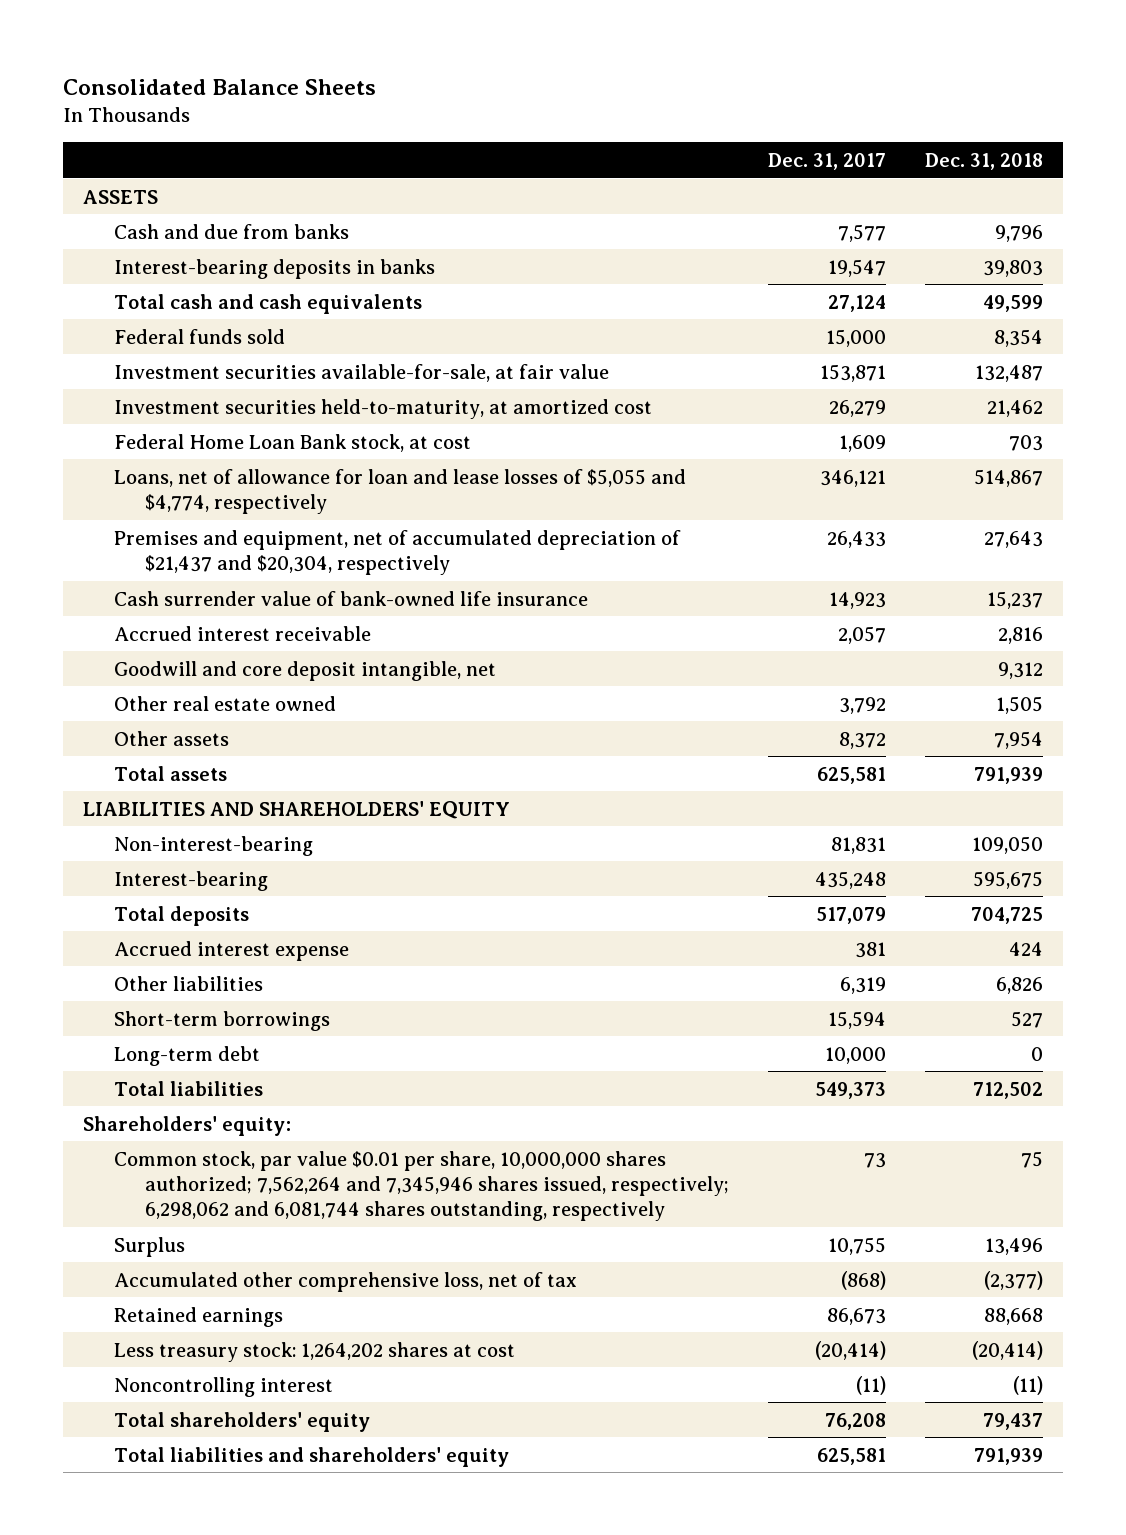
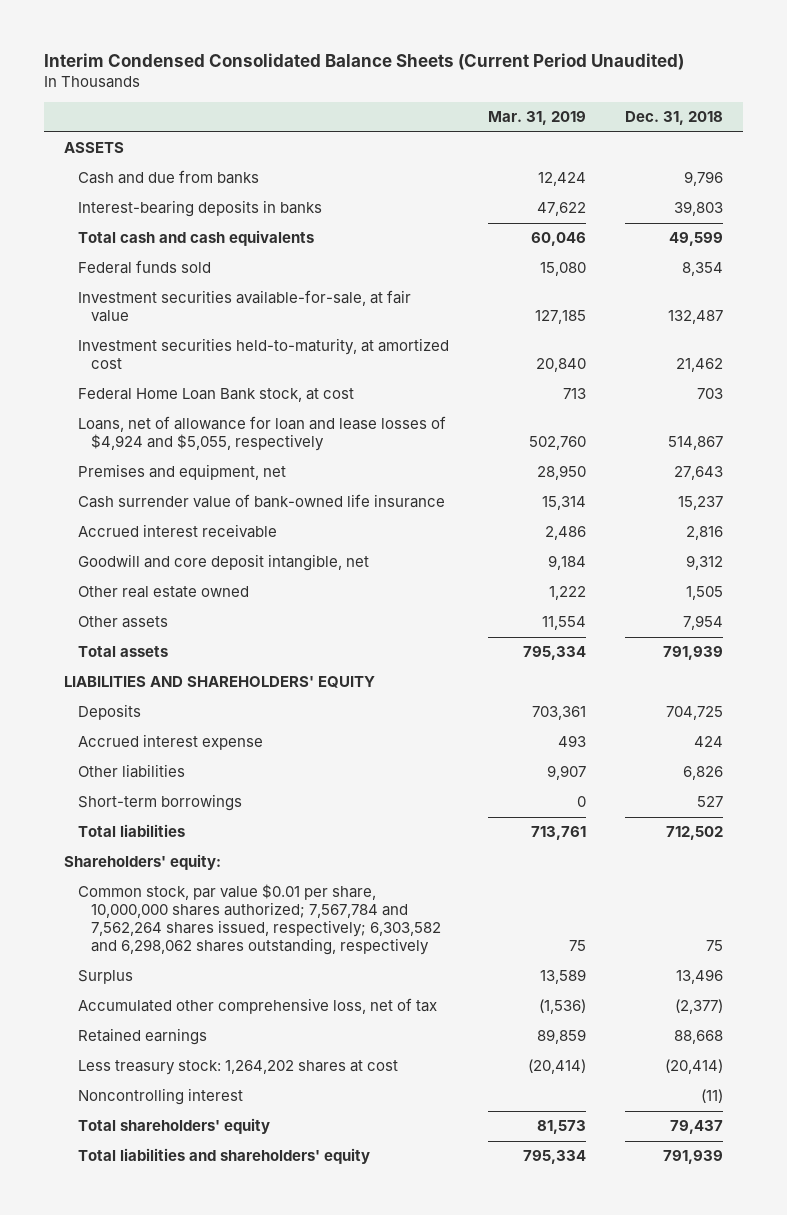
[63,78,377,95] Consolidated Balance Sheets -> [44,53,685,71] Interim Condensed Consolidated Balance Sheets (Current Period Unaudited)
[768,152,887,170] Dec. 31, 2017 -> none
none -> [487,111,586,126] Mar. 31, 2019
[113,468,686,514] Loans, net of allowance for loan and lease losses of $5,055 and $4,774, respectively -> [77,416,446,452] Loans, net of allowance for loan and lease losses of $4,924 and $5,055, respectively
[113,529,681,575] Premises and equipment, net of accumulated depreciation of $21,437 and $20,304, respectively -> [77,464,286,481] Premises and equipment, net
[113,835,313,856] Non-interest-bearing -> none
[113,870,268,891] Interest-bearing -> none
[113,905,249,926] Total deposits -> [77,704,141,721] Deposits
[113,1045,260,1066] Long-term debt -> none
[113,1150,729,1222] Common stock, par value $0.01 per share, 10,000,000 shares authorized; 7,562,264 and 7,345,946 shares issued, respectively; 6,298,062 and 6,081,744 shares outstanding, respectively -> [77,884,442,956] Common stock, par value $0.01 per share, 10,000,000 shares authorized; 7,567,784 and 7,562,264 shares issued, respectively; 6,303,582 and 6,298,062 shares outstanding, respectively

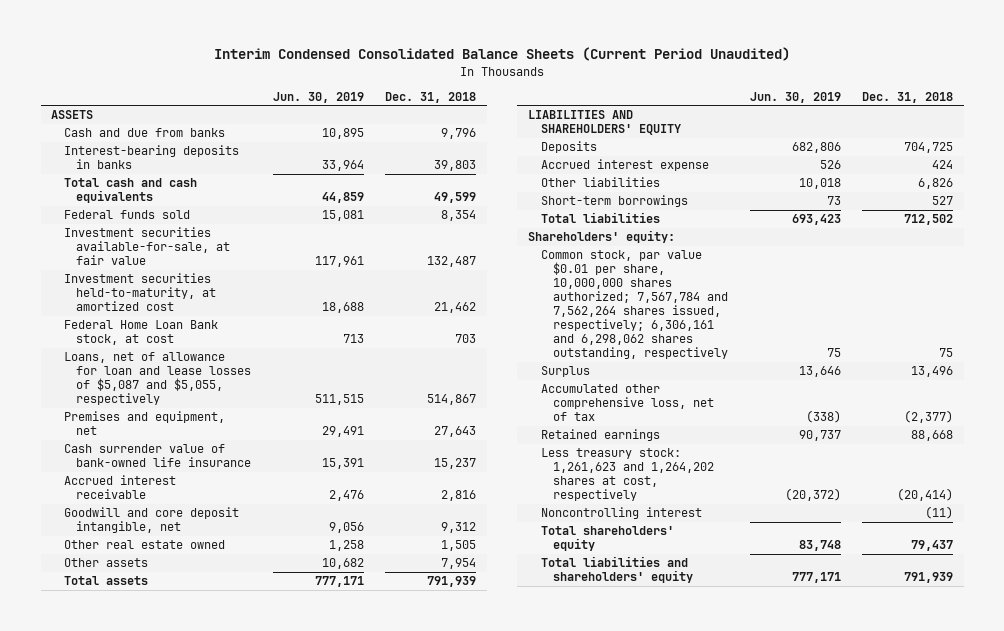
[487,111,586,126] Mar. 31, 2019 -> none
none -> [272,92,364,104] Jun. 30, 2019
[77,416,446,452] Loans, net of allowance for loan and lease losses of $4,924 and $5,055, respectively -> [63,352,252,406] Loans, net of allowance for loan and lease losses of $5,087 and $5,055, respectively
[77,884,442,956] Common stock, par value $0.01 per share, 10,000,000 shares authorized; 7,567,784 and 7,562,264 shares issued, respectively; 6,303,582 and 6,298,062 shares outstanding, respectively -> [540,250,729,360] Common stock, par value $0.01 per share, 10,000,000 shares authorized; 7,567,784 and 7,562,264 shares issued, respectively; 6,306,161 and 6,298,062 shares outstanding, respectively
[77,1060,398,1076] Less treasury stock: 1,264,202 shares at cost -> [540,448,715,502] Less treasury stock: 1,261,623 and 1,264,202 shares at cost, respectively

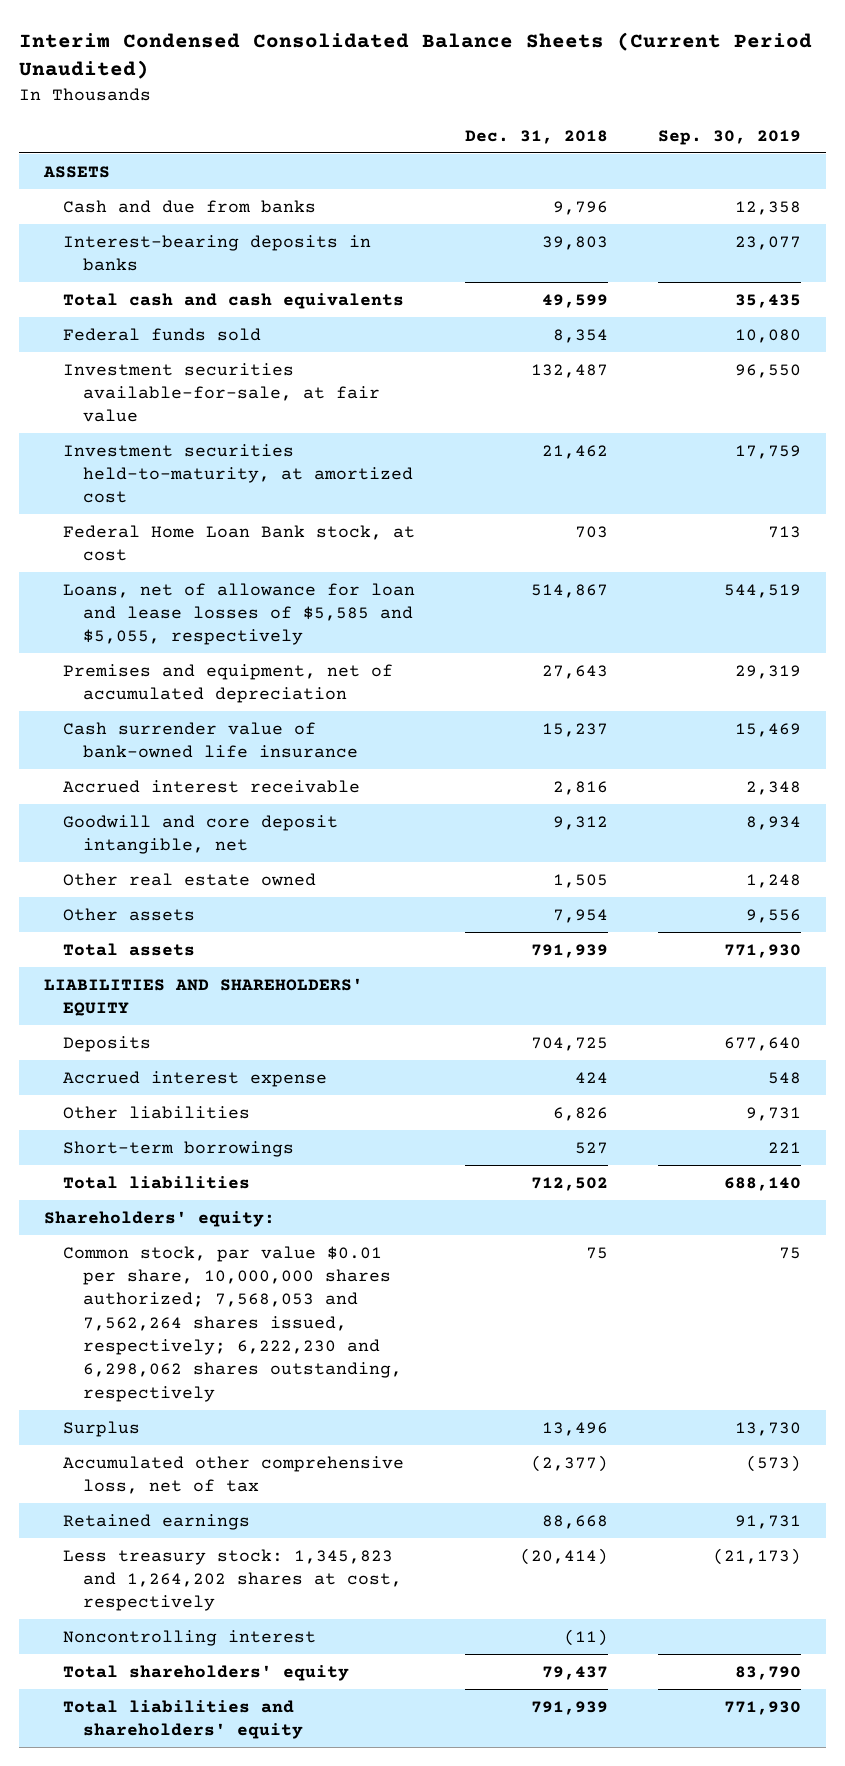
[272,92,364,104] Jun. 30, 2019 -> none
none -> [658,129,802,145] Sep. 30, 2019
[63,352,252,406] Loans, net of allowance for loan and lease losses of $5,087 and $5,055, respectively -> [63,582,416,646] Loans, net of allowance for loan and lease losses of $5,585 and $5,055, respectively
[63,411,225,436] Premises and equipment, net -> [63,663,394,703] Premises and equipment, net of accumulated depreciation
[540,250,729,360] Common stock, par value $0.01 per share, 10,000,000 shares authorized; 7,567,784 and 7,562,264 shares issued, respectively; 6,306,161 and 6,298,062 shares outstanding, respectively -> [63,1245,402,1402] Common stock, par value $0.01 per share, 10,000,000 shares authorized; 7,568,053 and 7,562,264 shares issued, respectively; 6,222,230 and 6,298,062 shares outstanding, respectively
[540,448,715,502] Less treasury stock: 1,261,623 and 1,264,202 shares at cost, respectively -> [63,1548,402,1612] Less treasury stock: 1,345,823 and 1,264,202 shares at cost, respectively

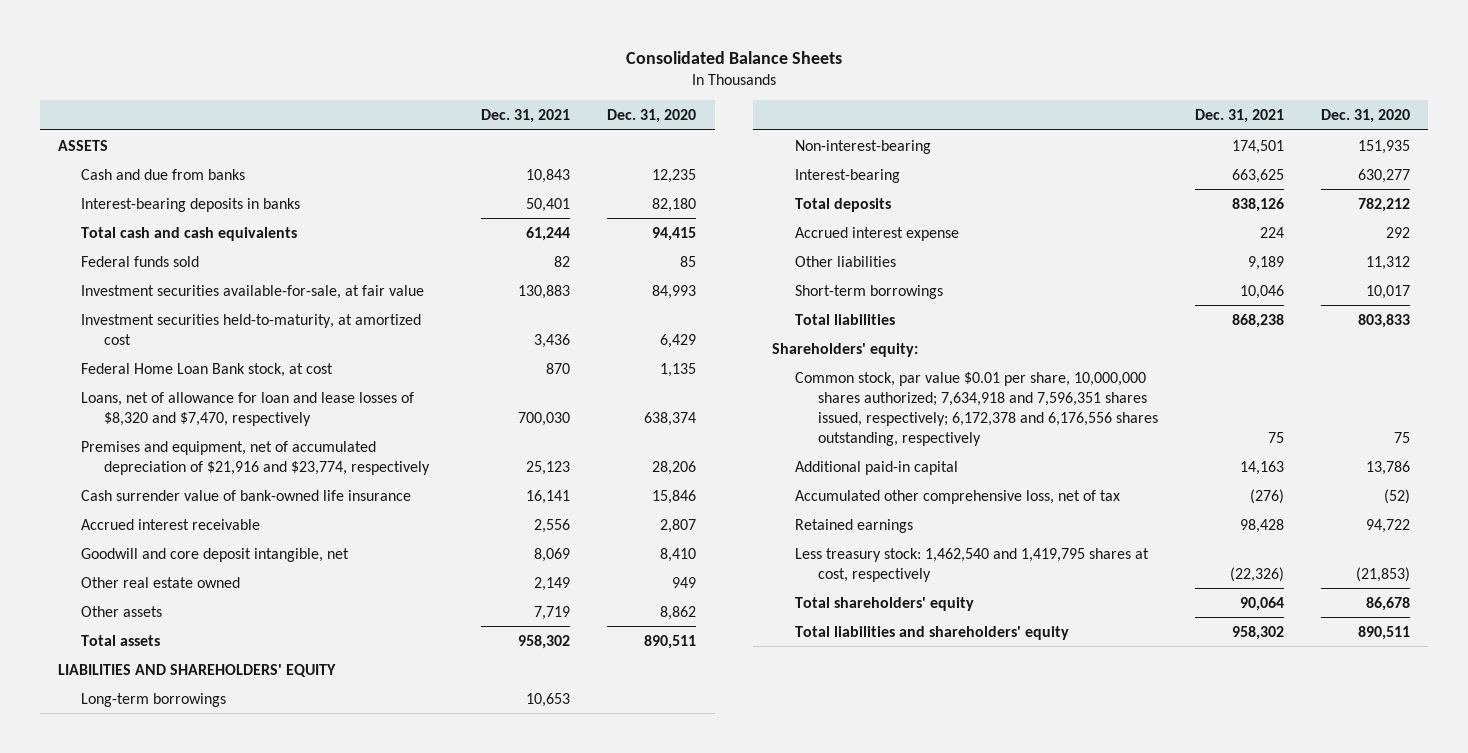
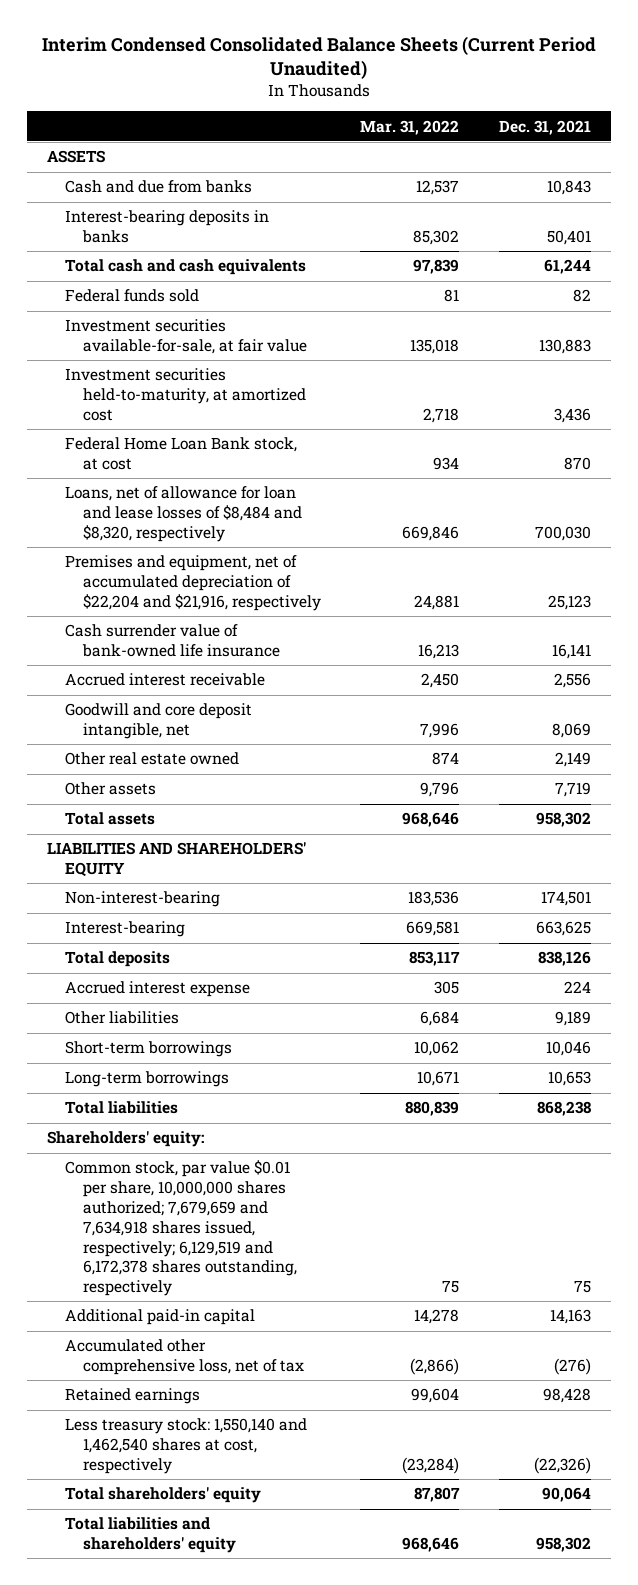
[626,50,843,64] Consolidated Balance Sheets -> [41,35,596,79] Interim Condensed Consolidated Balance Sheets (Current Period Unaudited)
[607,109,697,124] Dec. 31, 2020 -> none
none -> [360,119,460,135] Mar. 31, 2022
[81,391,415,426] Loans, net of allowance for loan and lease losses of $8,320 and $7,470, respectively -> [64,486,302,542] Loans, net of allowance for loan and lease losses of $8,484 and $8,320, respectively
[81,440,431,475] Premises and equipment, net of accumulated depreciation of $21,916 and $23,774, respectively -> [64,555,321,611] Premises and equipment, net of accumulated depreciation of $22,204 and $21,916, respectively
[81,692,227,707] Long-term borrowings -> [64,1071,229,1088] Long-term borrowings
[795,371,1159,446] Common stock, par value $0.01 per share, 10,000,000 shares authorized; 7,634,918 and 7,596,351 shares issued, respectively; 6,172,378 and 6,176,556 shares outstanding, respectively -> [64,1160,297,1297] Common stock, par value $0.01 per share, 10,000,000 shares authorized; 7,679,659 and 7,634,918 shares issued, respectively; 6,129,519 and 6,172,378 shares outstanding, respectively
[795,547,1150,582] Less treasury stock: 1,462,540 and 1,419,795 shares at cost, respectively -> [64,1418,307,1474] Less treasury stock: 1,550,140 and 1,462,540 shares at cost, respectively

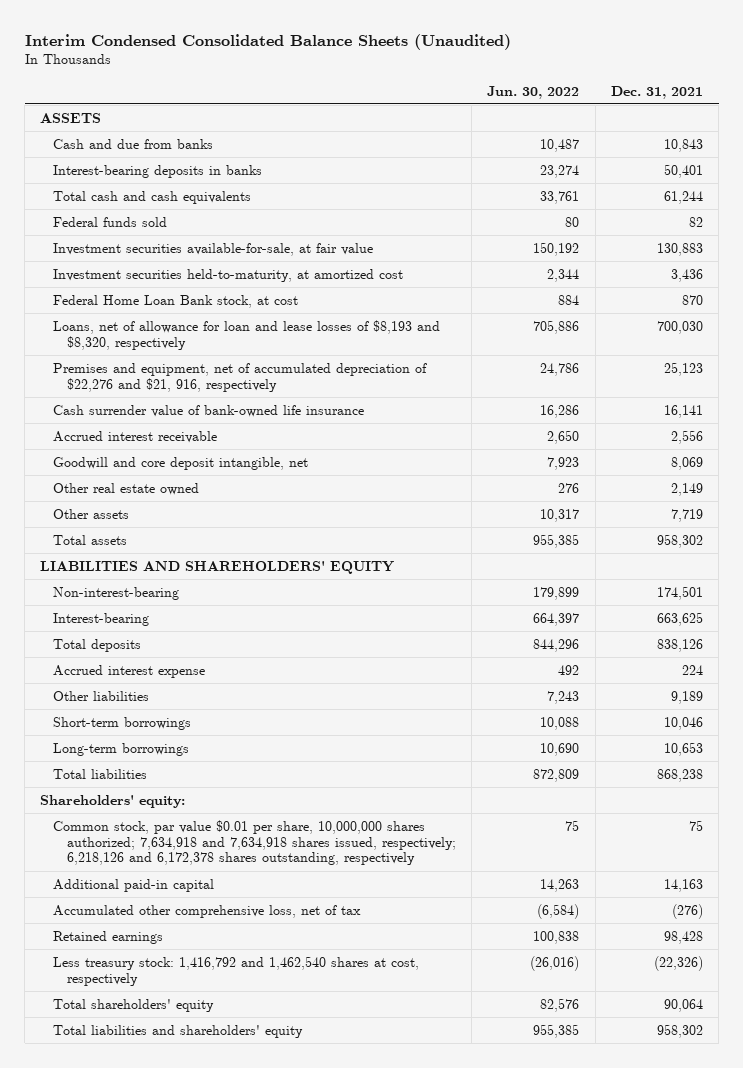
[41,35,596,79] Interim Condensed Consolidated Balance Sheets (Current Period Unaudited) -> [24,33,511,50] Interim Condensed Consolidated Balance Sheets (Unaudited)
[360,119,460,135] Mar. 31, 2022 -> none
none -> [487,85,580,99] Jun. 30, 2022
[64,486,302,542] Loans, net of allowance for loan and lease losses of $8,484 and $8,320, respectively -> [53,319,441,350] Loans, net of allowance for loan and lease losses of $8,193 and $8,320, respectively
[64,555,321,611] Premises and equipment, net of accumulated depreciation of $22,204 and $21,916, respectively -> [53,362,428,392] Premises and equipment, net of accumulated depreciation of $22,276 and $21, 916, respectively
[64,1160,297,1297] Common stock, par value $0.01 per share, 10,000,000 shares authorized; 7,679,659 and 7,634,918 shares issued, respectively; 6,129,519 and 6,172,378 shares outstanding, respectively -> [53,819,456,866] Common stock, par value $0.01 per share, 10,000,000 shares authorized; 7,634,918 and 7,634,918 shares issued, respectively; 6,218,126 and 6,172,378 shares outstanding, respectively
[64,1418,307,1474] Less treasury stock: 1,550,140 and 1,462,540 shares at cost, respectively -> [53,955,420,986] Less treasury stock: 1,416,792 and 1,462,540 shares at cost, respectively

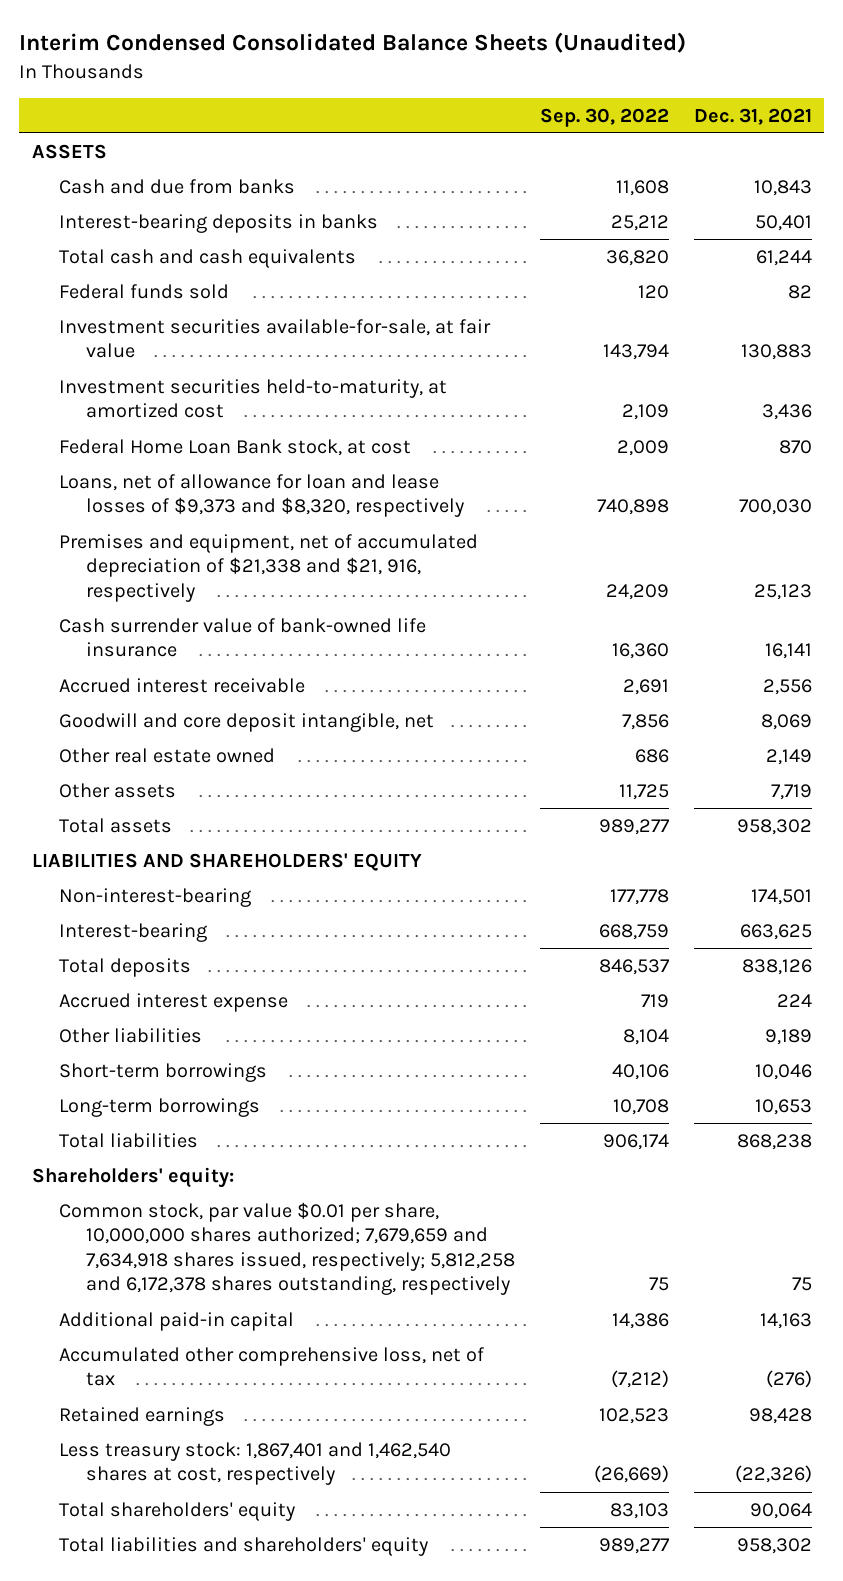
[487,85,580,99] Jun. 30, 2022 -> none
none -> [539,107,669,127] Sep. 30, 2022
[53,319,441,350] Loans, net of allowance for loan and lease losses of $8,193 and $8,320, respectively -> [58,473,464,518] Loans, net of allowance for loan and lease losses of $9,373 and $8,320, respectively
[53,362,428,392] Premises and equipment, net of accumulated depreciation of $22,276 and $21, 916, respectively -> [58,533,478,602] Premises and equipment, net of accumulated depreciation of $21,338 and $21, 916, respectively
[53,819,456,866] Common stock, par value $0.01 per share, 10,000,000 shares authorized; 7,634,918 and 7,634,918 shares issued, respectively; 6,218,126 and 6,172,378 shares outstanding, respectively -> [58,1201,515,1296] Common stock, par value $0.01 per share, 10,000,000 shares authorized; 7,679,659 and 7,634,918 shares issued, respectively; 5,812,258 and 6,172,378 shares outstanding, respectively
[53,955,420,986] Less treasury stock: 1,416,792 and 1,462,540 shares at cost, respectively -> [58,1441,451,1486] Less treasury stock: 1,867,401 and 1,462,540 shares at cost, respectively

